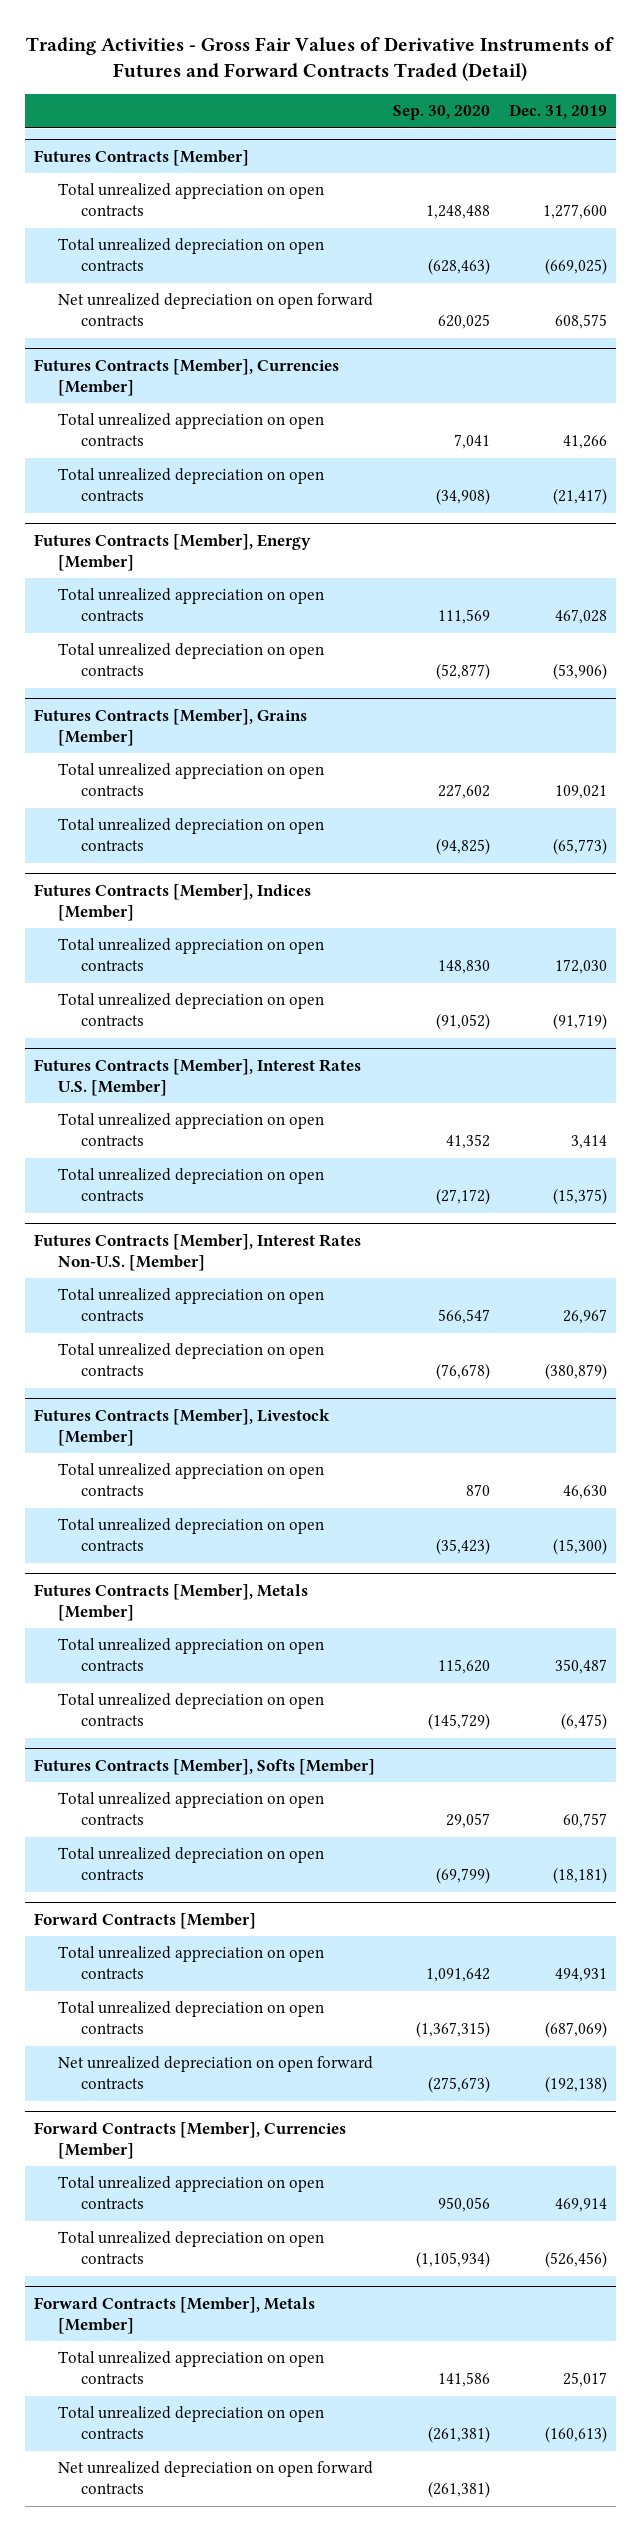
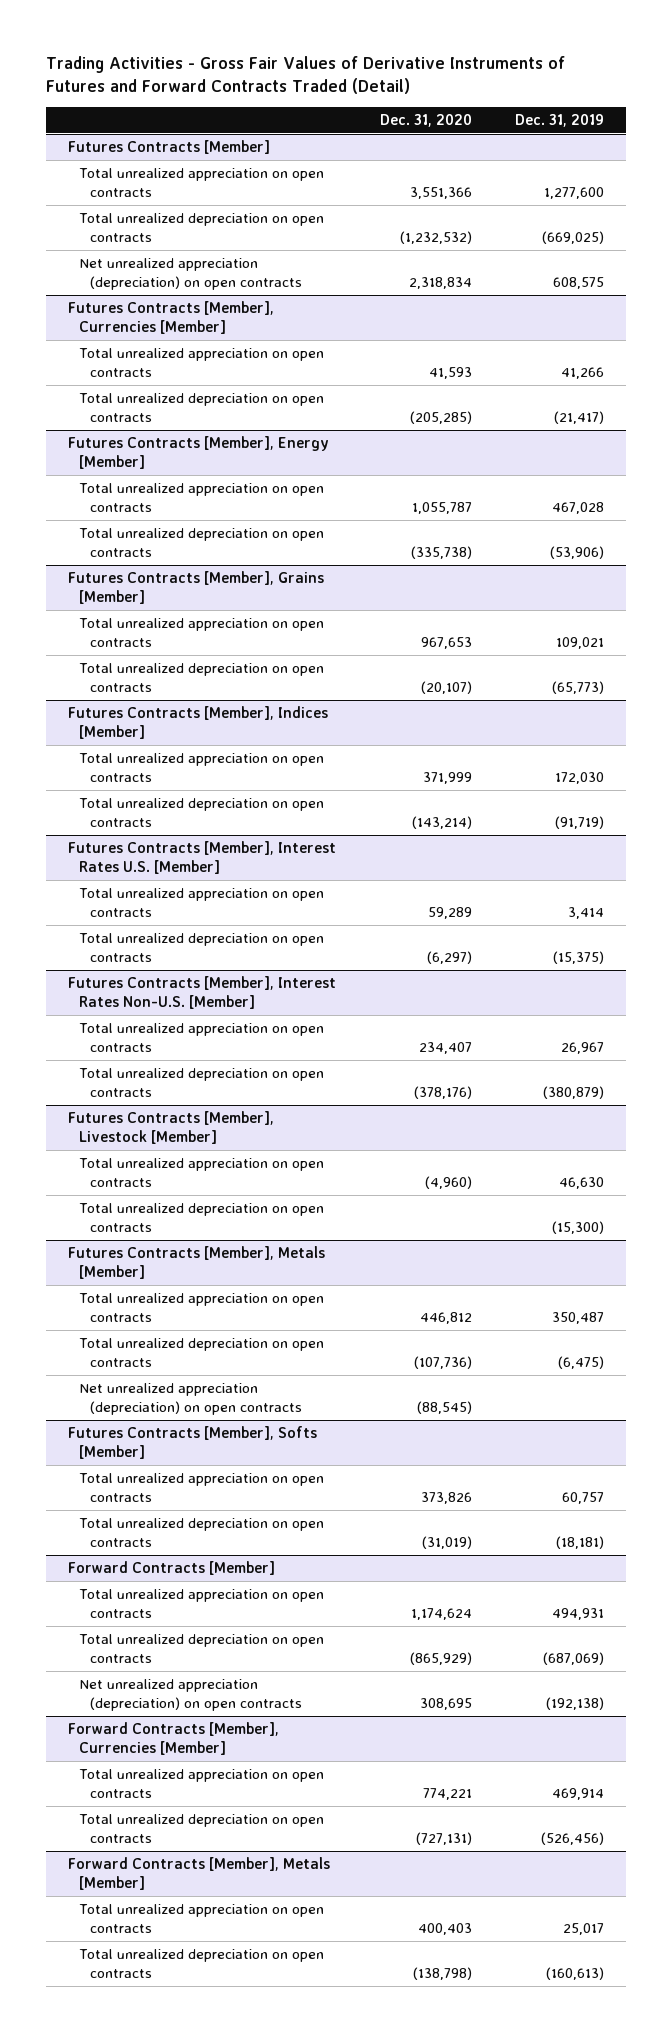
[393,105,491,121] Sep. 30, 2020 -> none
none -> [379,114,472,128] Dec. 31, 2020
[57,293,373,327] Net unrealized depreciation on open forward contracts -> [78,257,302,290] Net unrealized appreciation (depreciation) on open contracts
none -> [78,1382,302,1415] Net unrealized appreciation (depreciation) on open contracts
[57,2056,373,2090] Net unrealized depreciation on open forward contracts -> [78,1678,302,1711] Net unrealized appreciation (depreciation) on open contracts
[57,2461,373,2495] Net unrealized depreciation on open forward contracts -> none

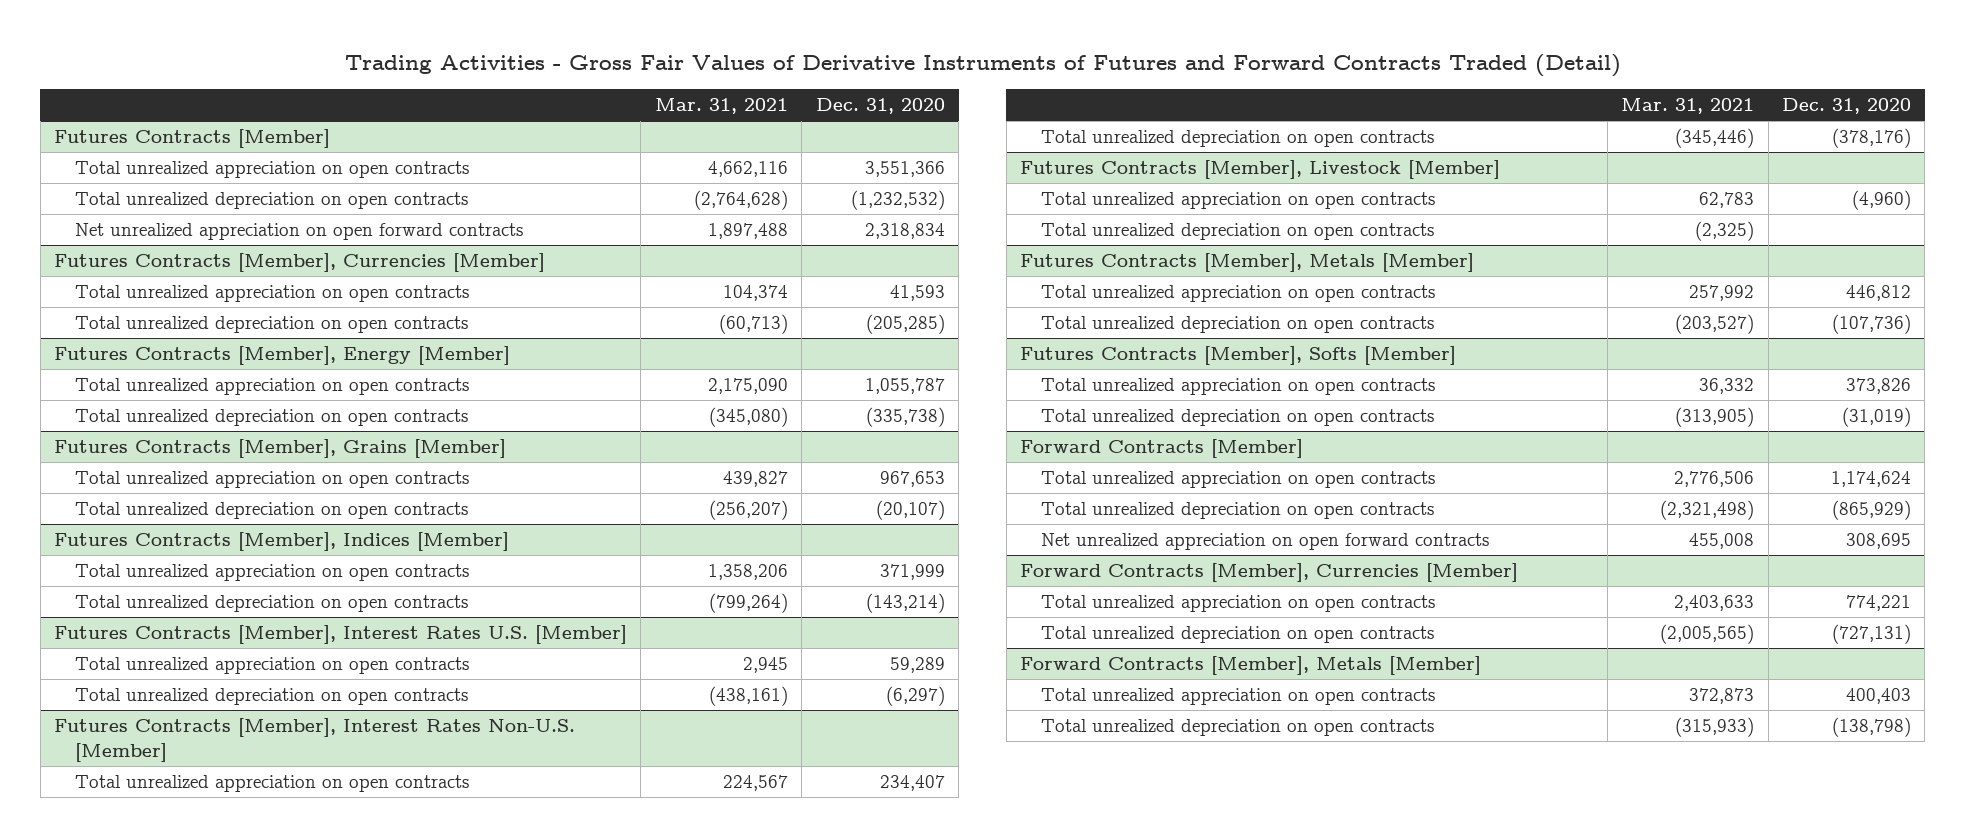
[515,114,605,128] Dec. 31, 2019 -> none
none -> [654,97,788,114] Mar. 31, 2021
[78,257,302,290] Net unrealized appreciation (depreciation) on open contracts -> [75,223,524,241] Net unrealized appreciation on open forward contracts
[78,1382,302,1415] Net unrealized appreciation (depreciation) on open contracts -> none
[78,1678,302,1711] Net unrealized appreciation (depreciation) on open contracts -> [1041,533,1490,551] Net unrealized appreciation on open forward contracts

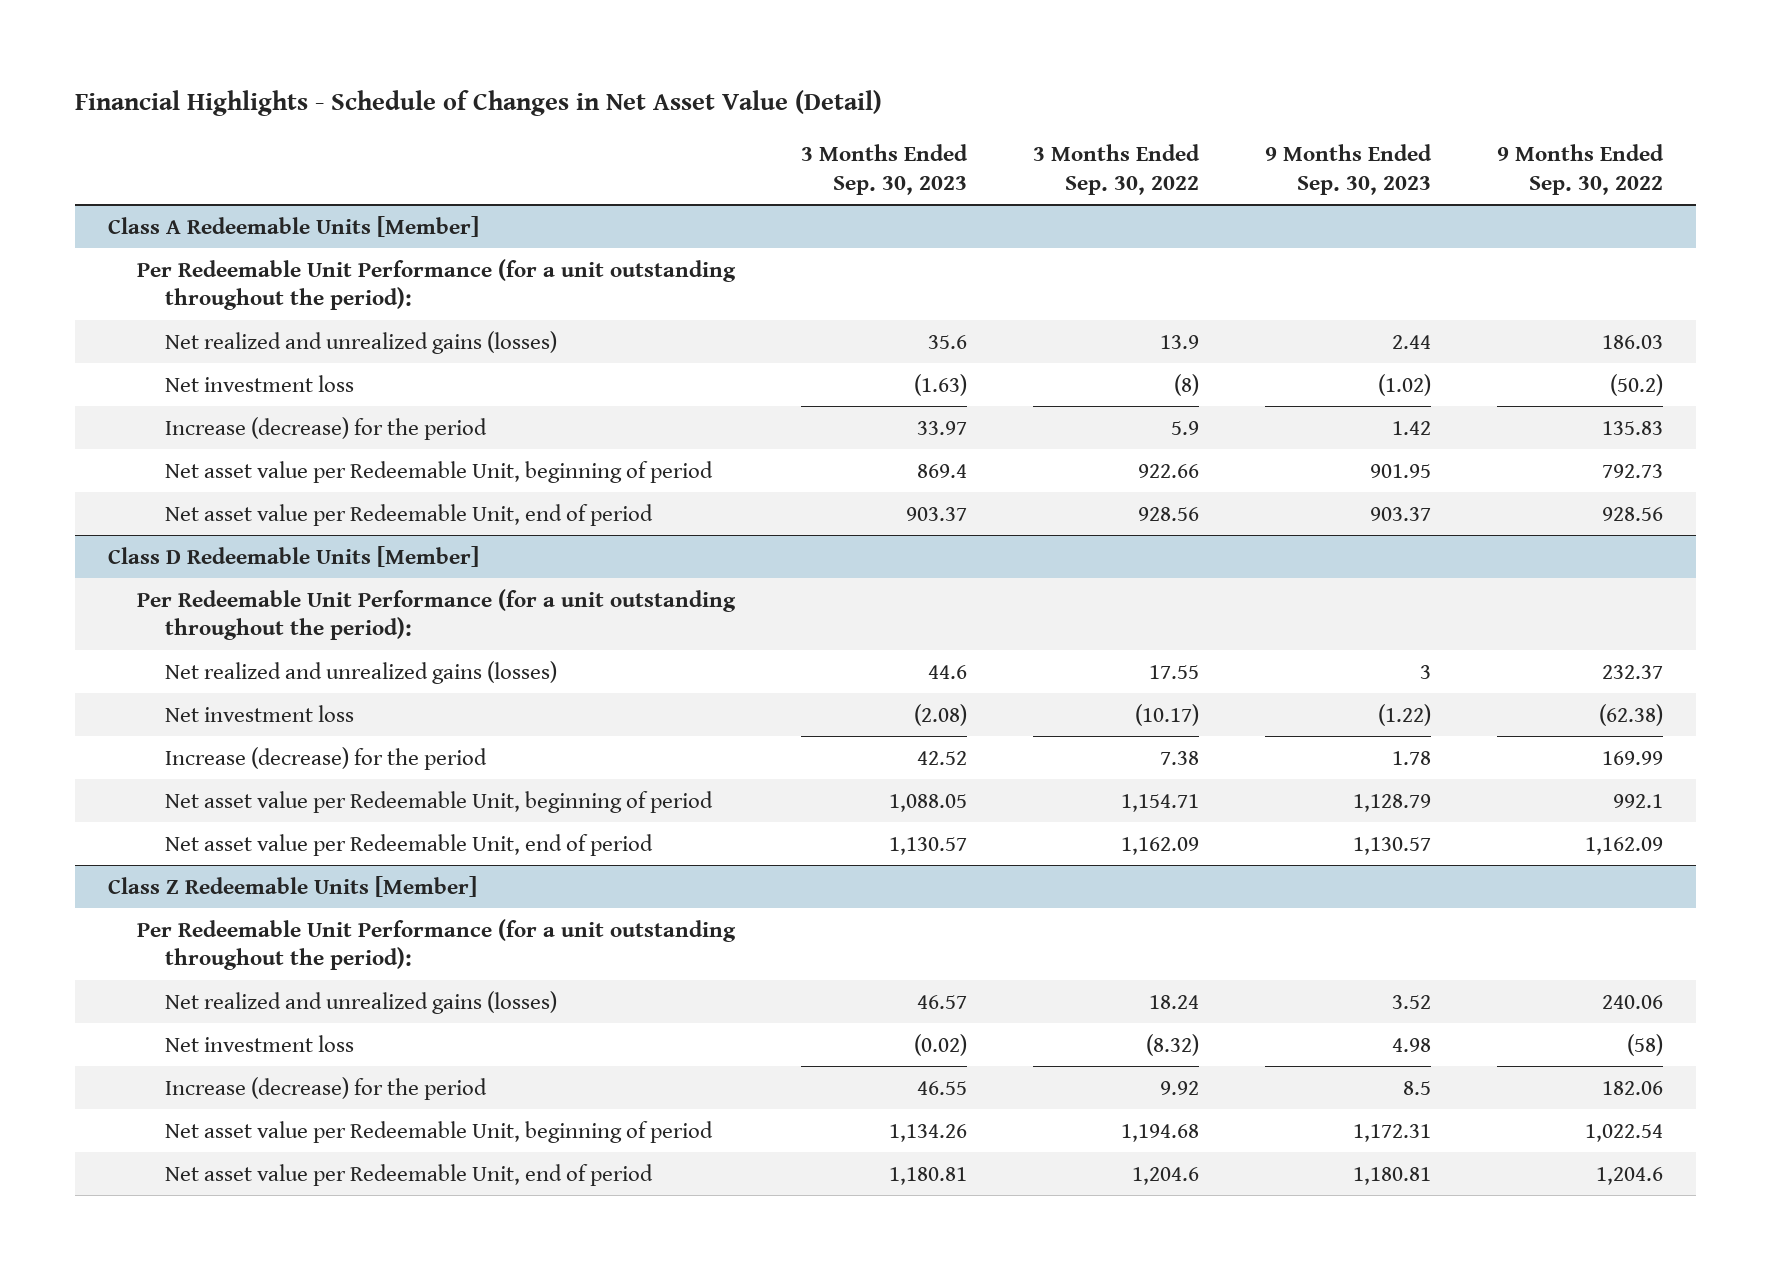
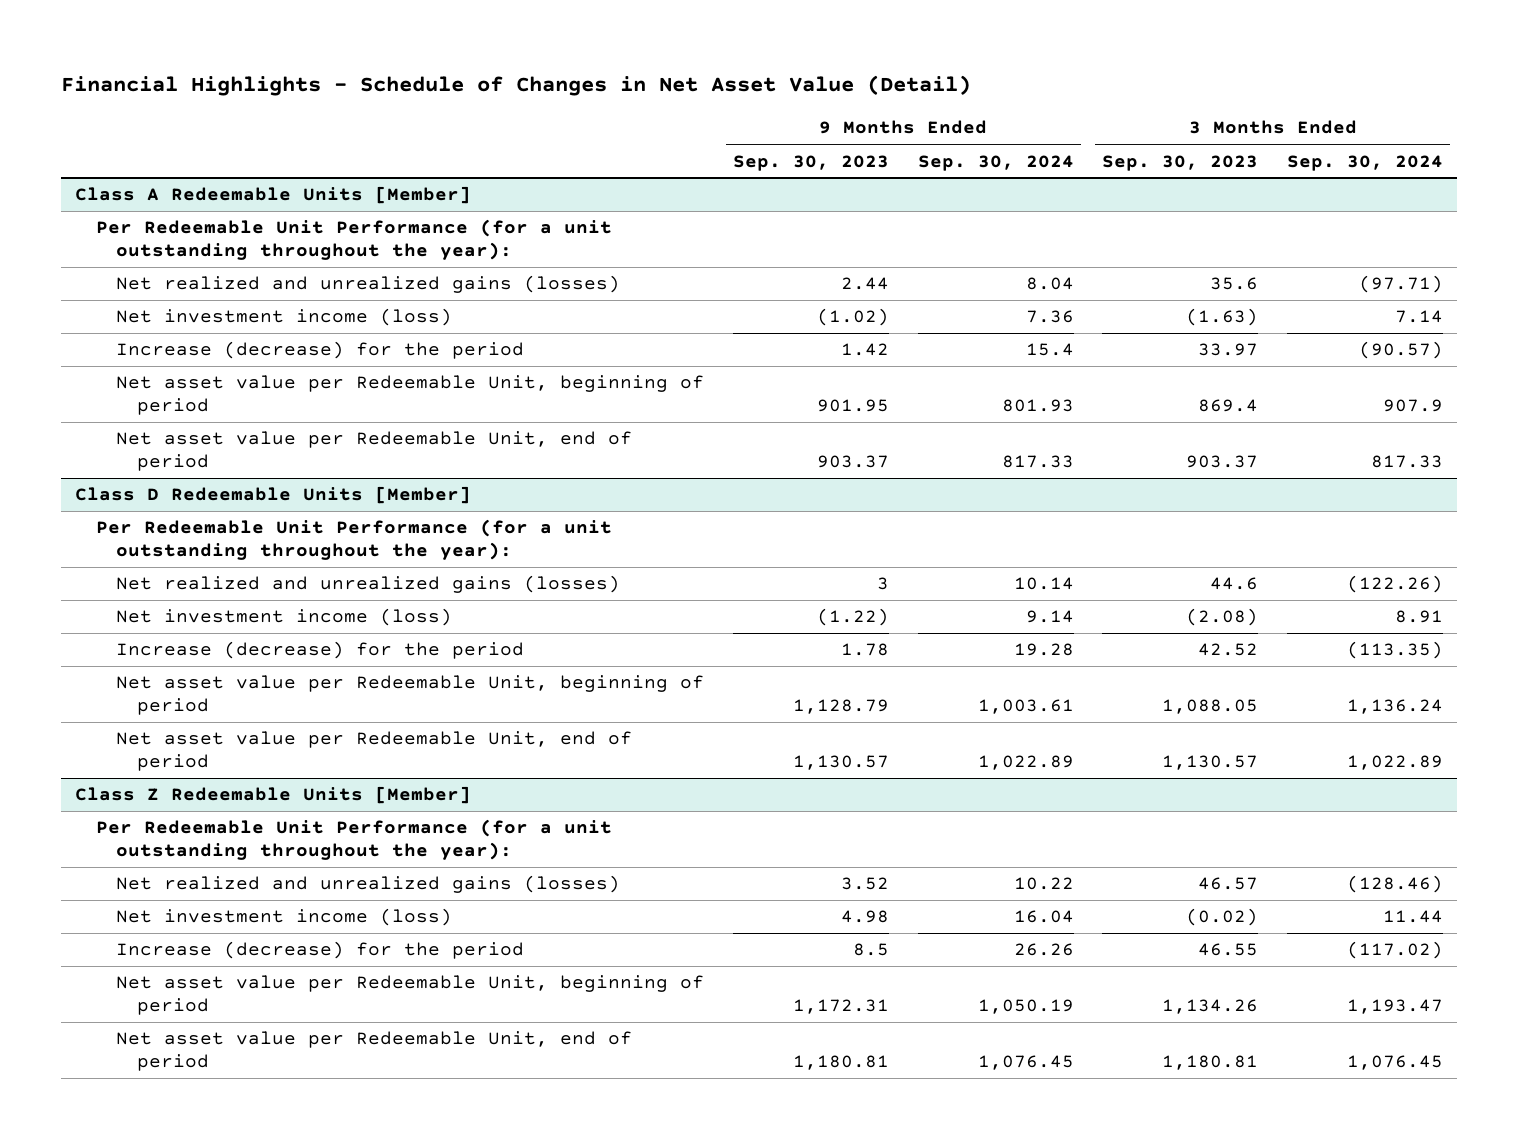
[1032,143,1200,195] 3 Months Ended Sep. 30, 2022 -> none
[1496,143,1664,195] 9 Months Ended Sep. 30, 2022 -> none
none -> [917,154,1074,171] Sep. 30, 2024
none -> [1286,154,1443,171] Sep. 30, 2024
[136,258,736,311] Per Redeemable Unit Performance (for a unit outstanding throughout the period): -> [95,219,612,260] Per Redeemable Unit Performance (for a unit outstanding throughout the year):
[165,374,355,392] Net investment loss -> [116,308,453,327] Net investment income (loss)
[136,588,736,641] Per Redeemable Unit Performance (for a unit outstanding throughout the period): -> [95,519,612,560] Per Redeemable Unit Performance (for a unit outstanding throughout the year):
[165,704,355,722] Net investment loss -> [116,608,453,627] Net investment income (loss)
[136,918,736,971] Per Redeemable Unit Performance (for a unit outstanding throughout the period): -> [95,819,612,860] Per Redeemable Unit Performance (for a unit outstanding throughout the year):
[165,1034,355,1052] Net investment loss -> [116,908,453,927] Net investment income (loss)

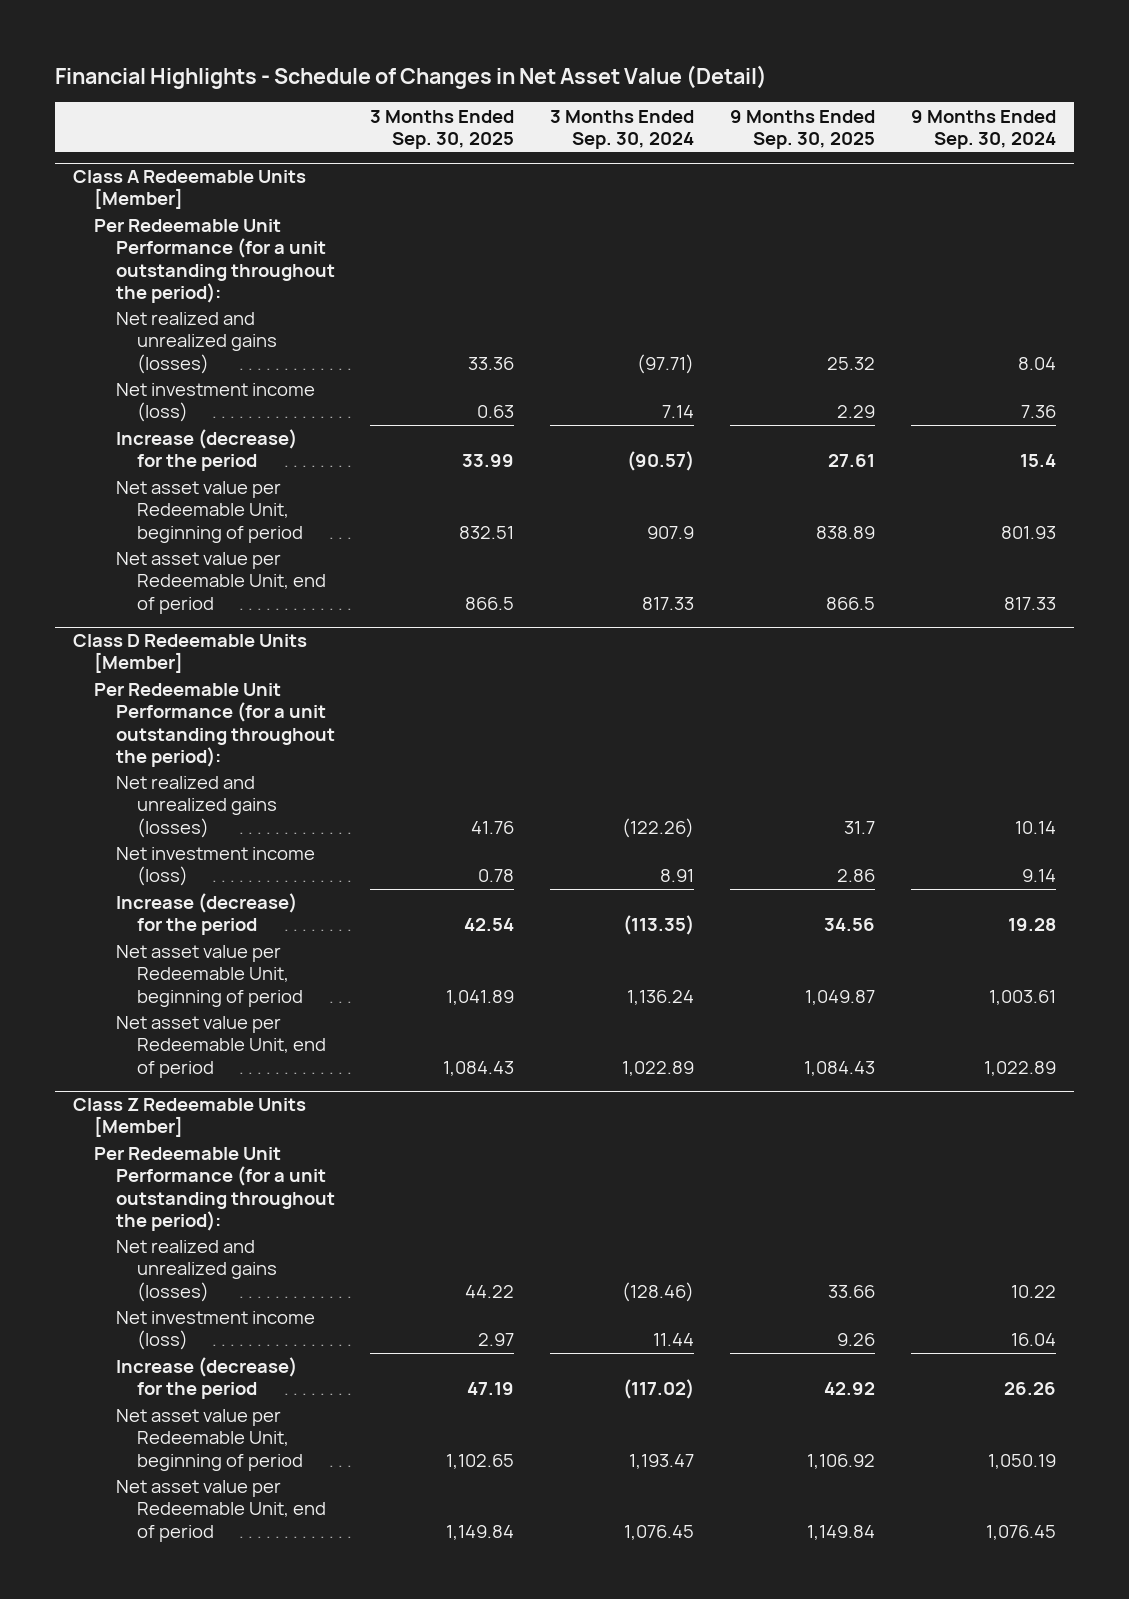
[732,154,889,171] Sep. 30, 2023 -> none
[1102,154,1259,171] Sep. 30, 2023 -> none
none -> [370,109,515,149] 3 Months Ended Sep. 30, 2025
none -> [730,109,876,149] 9 Months Ended Sep. 30, 2025
[95,219,612,260] Per Redeemable Unit Performance (for a unit outstanding throughout the year): -> [94,219,335,303] Per Redeemable Unit Performance (for a unit outstanding throughout the period):
[95,519,612,560] Per Redeemable Unit Performance (for a unit outstanding throughout the year): -> [94,683,335,767] Per Redeemable Unit Performance (for a unit outstanding throughout the period):
[95,819,612,860] Per Redeemable Unit Performance (for a unit outstanding throughout the year): -> [94,1147,335,1231] Per Redeemable Unit Performance (for a unit outstanding throughout the period):

